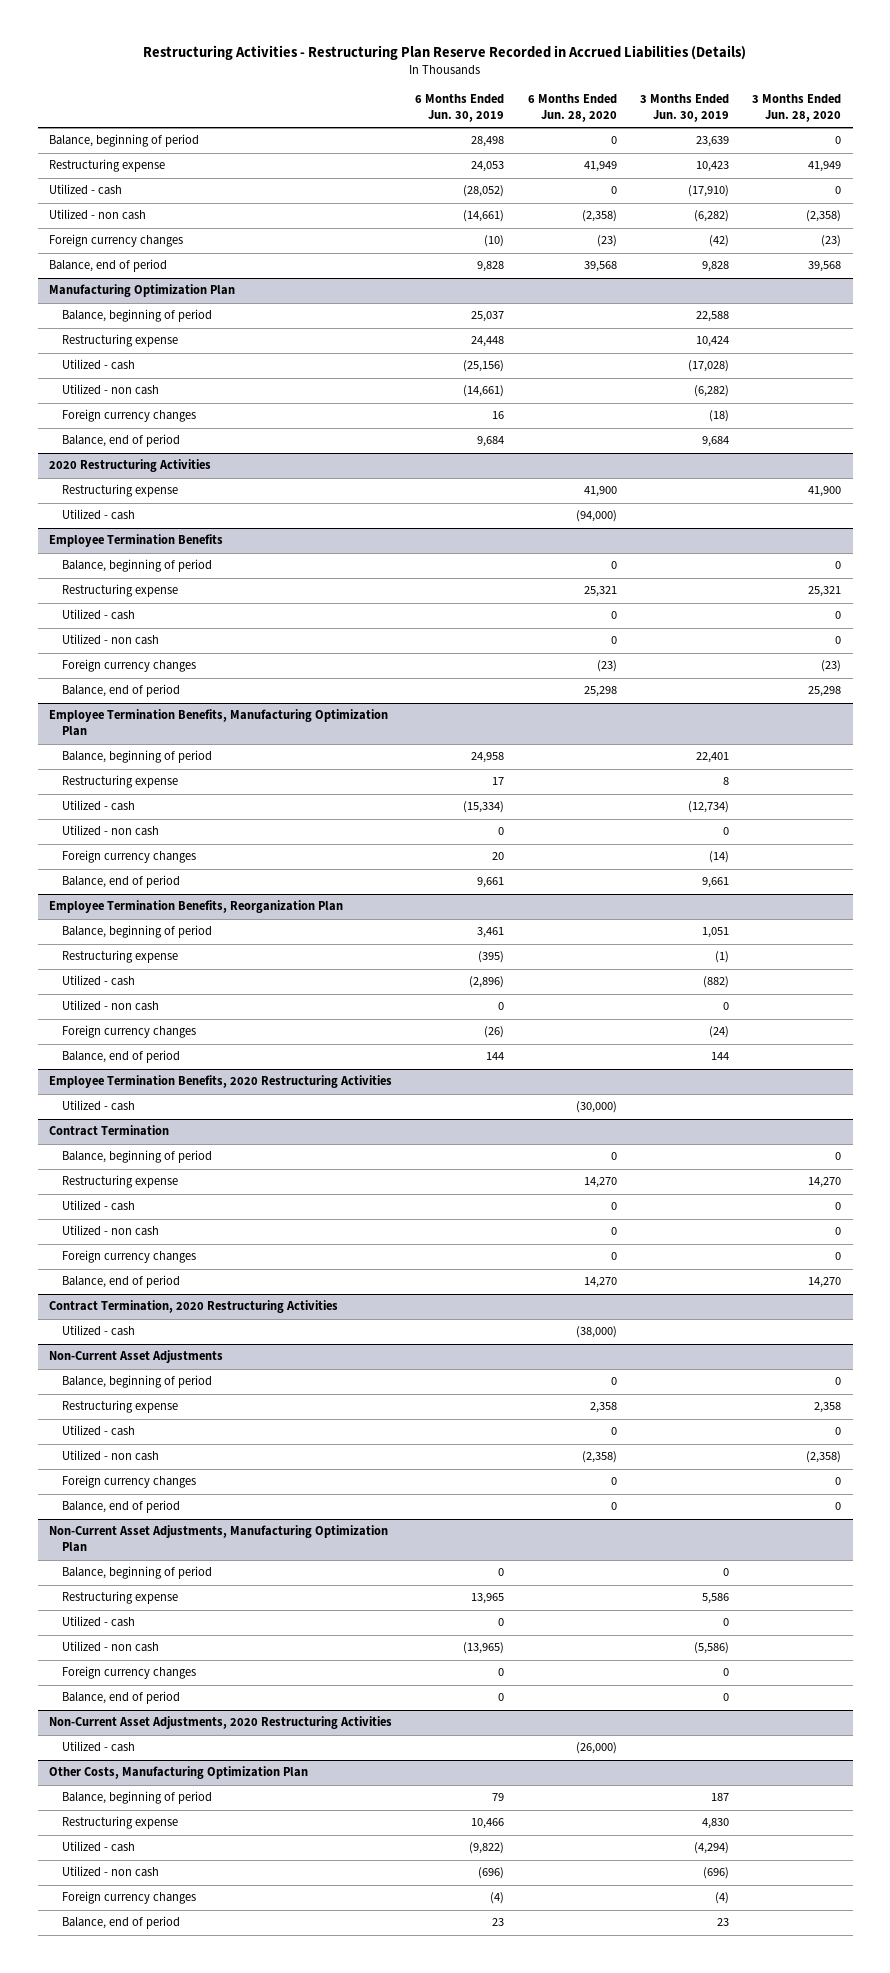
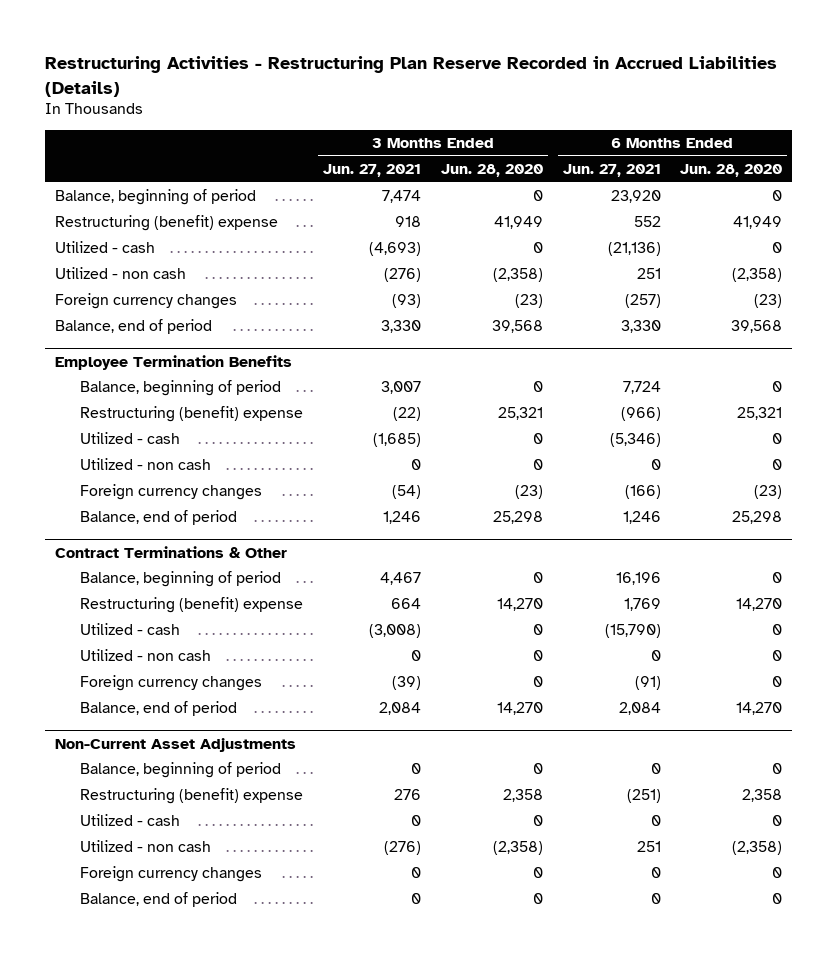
[415,94,505,123] 6 Months Ended Jun. 30, 2019 -> none
[639,94,729,123] 3 Months Ended Jun. 30, 2019 -> none
none -> [322,164,421,178] Jun. 27, 2021
none -> [562,164,661,178] Jun. 27, 2021
[49,159,166,173] Restructuring expense -> [55,215,279,232] Restructuring (benefit) expense
[49,284,236,298] Manufacturing Optimization Plan -> none
[61,309,212,323] Balance, beginning of period -> none
[61,334,178,348] Restructuring expense -> none
[61,359,135,371] Utilized - cash -> none
[61,384,159,396] Utilized - non cash -> none
[61,409,196,423] Foreign currency changes -> none
[61,434,180,448] Balance, end of period -> none
[49,459,212,473] 2020 Restructuring Activities -> none
[61,484,178,498] Restructuring expense -> none
[61,509,135,521] Utilized - cash -> none
[61,584,178,598] Restructuring expense -> [79,406,303,423] Restructuring (benefit) expense
[49,709,389,737] Employee Termination Benefits, Manufacturing Optimization Plan -> none
[61,750,212,764] Balance, beginning of period -> none
[61,775,178,789] Restructuring expense -> none
[61,800,135,812] Utilized - cash -> none
[61,825,159,837] Utilized - non cash -> none
[61,850,196,864] Foreign currency changes -> none
[61,875,180,889] Balance, end of period -> none
[49,900,344,914] Employee Termination Benefits, Reorganization Plan -> none
[61,925,212,939] Balance, beginning of period -> none
[61,950,178,964] Restructuring expense -> none
[61,975,135,987] Utilized - cash -> none
[61,1000,159,1012] Utilized - non cash -> none
[61,1025,196,1039] Foreign currency changes -> none
[61,1050,180,1064] Balance, end of period -> none
[49,1075,393,1089] Employee Termination Benefits, 2020 Restructuring Activities -> none
[61,1100,135,1112] Utilized - cash -> none
[49,1125,170,1137] Contract Termination -> [55,545,288,558] Contract Terminations & Other
[61,1175,178,1189] Restructuring expense -> [79,597,303,614] Restructuring (benefit) expense
[49,1300,339,1314] Contract Termination, 2020 Restructuring Activities -> none
[61,1325,135,1337] Utilized - cash -> none
[61,1400,178,1414] Restructuring expense -> [79,788,303,805] Restructuring (benefit) expense
[49,1525,389,1553] Non-Current Asset Adjustments, Manufacturing Optimization Plan -> none
[61,1566,212,1580] Balance, beginning of period -> none
[61,1591,178,1605] Restructuring expense -> none
[61,1616,135,1628] Utilized - cash -> none
[61,1641,159,1653] Utilized - non cash -> none
[61,1666,196,1680] Foreign currency changes -> none
[61,1691,180,1705] Balance, end of period -> none
[49,1716,393,1730] Non-Current Asset Adjustments, 2020 Restructuring Activities -> none
[61,1741,135,1753] Utilized - cash -> none
[49,1766,309,1780] Other Costs, Manufacturing Optimization Plan -> none
[61,1791,212,1805] Balance, beginning of period -> none
[61,1816,178,1830] Restructuring expense -> none
[61,1841,135,1853] Utilized - cash -> none
[61,1866,159,1878] Utilized - non cash -> none
[61,1891,196,1905] Foreign currency changes -> none
[61,1916,180,1930] Balance, end of period -> none

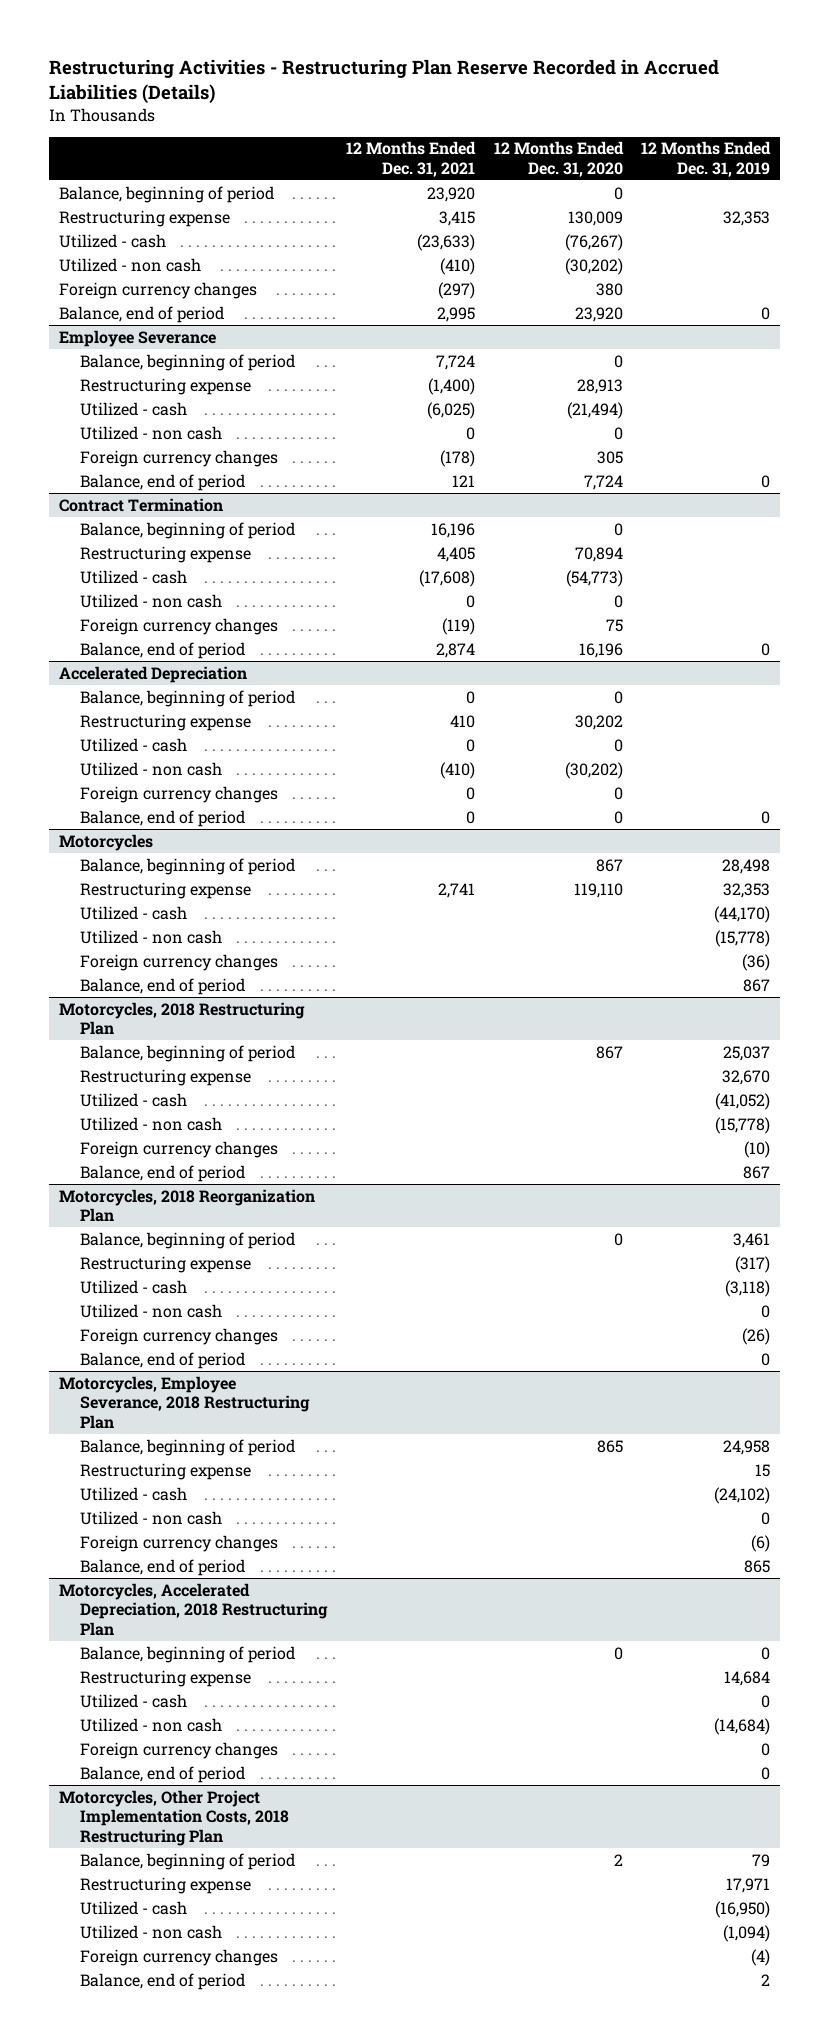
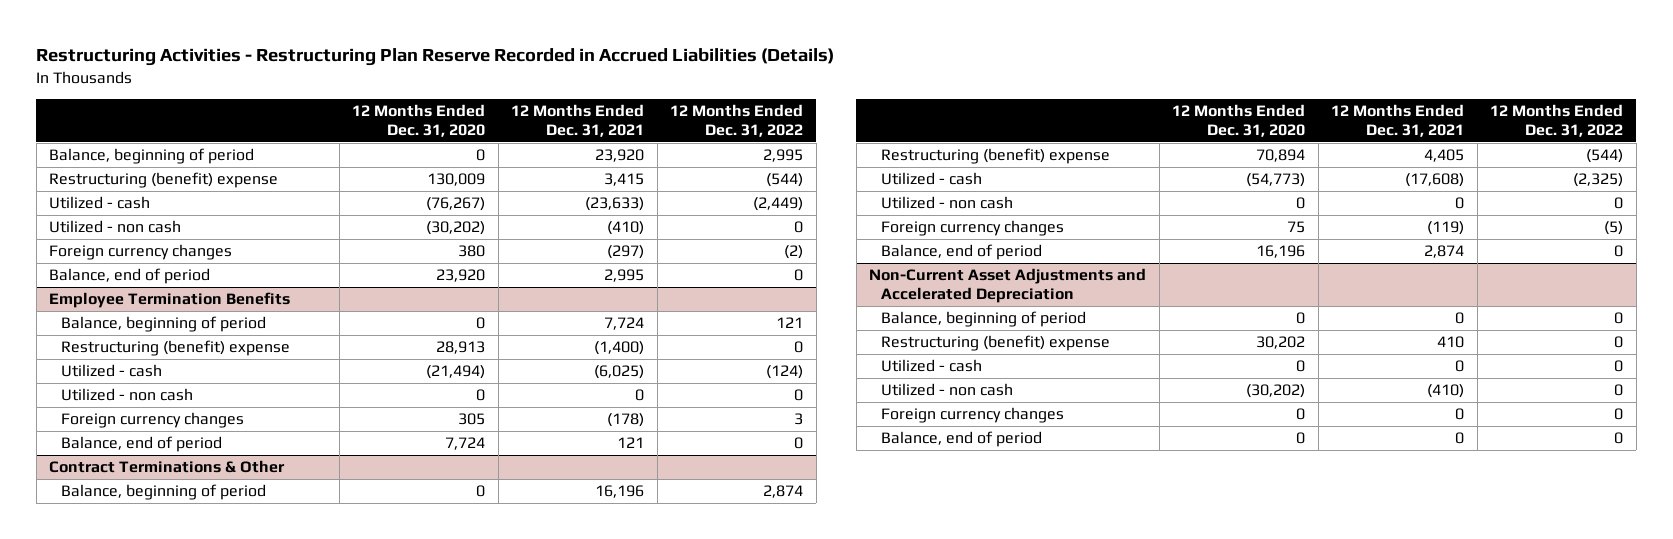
[641,141,772,177] 12 Months Ended Dec. 31, 2019 -> none
none -> [670,104,804,137] 12 Months Ended Dec. 31, 2022
[58,209,230,227] Restructuring expense -> [49,172,279,189] Restructuring (benefit) expense
[58,329,216,347] Employee Severance -> [49,292,291,309] Employee Termination Benefits
[79,377,251,395] Restructuring expense -> [60,340,290,357] Restructuring (benefit) expense
[58,497,223,512] Contract Termination -> [49,460,286,474] Contract Terminations & Other
[79,545,251,563] Restructuring expense -> [880,148,1110,165] Restructuring (benefit) expense
[58,665,247,683] Accelerated Depreciation -> [869,268,1147,304] Non-Current Asset Adjustments and Accelerated Depreciation
[79,713,251,731] Restructuring expense -> [880,335,1110,352] Restructuring (benefit) expense
[58,833,153,851] Motorcycles -> none
[79,857,295,875] Balance, beginning of period -> none
[79,881,251,899] Restructuring expense -> none
[79,905,187,920] Utilized - cash -> none
[79,929,222,944] Utilized - non cash -> none
[79,953,278,971] Foreign currency changes -> none
[79,977,245,995] Balance, end of period -> none
[58,1001,305,1036] Motorcycles, 2018 Restructuring Plan -> none
[79,1044,295,1062] Balance, beginning of period -> none
[79,1068,251,1086] Restructuring expense -> none
[79,1092,187,1107] Utilized - cash -> none
[79,1116,222,1131] Utilized - non cash -> none
[79,1140,278,1158] Foreign currency changes -> none
[79,1164,245,1182] Balance, end of period -> none
[58,1188,315,1223] Motorcycles, 2018 Reorganization Plan -> none
[79,1231,295,1249] Balance, beginning of period -> none
[79,1255,251,1273] Restructuring expense -> none
[79,1279,187,1294] Utilized - cash -> none
[79,1303,222,1318] Utilized - non cash -> none
[79,1327,278,1345] Foreign currency changes -> none
[79,1351,245,1369] Balance, end of period -> none
[58,1375,310,1429] Motorcycles, Employee Severance, 2018 Restructuring Plan -> none
[79,1438,295,1456] Balance, beginning of period -> none
[79,1462,251,1480] Restructuring expense -> none
[79,1486,187,1501] Utilized - cash -> none
[79,1510,222,1525] Utilized - non cash -> none
[79,1534,278,1552] Foreign currency changes -> none
[79,1558,245,1576] Balance, end of period -> none
[58,1582,328,1636] Motorcycles, Accelerated Depreciation, 2018 Restructuring Plan -> none
[79,1645,295,1663] Balance, beginning of period -> none
[79,1669,251,1687] Restructuring expense -> none
[79,1693,187,1708] Utilized - cash -> none
[79,1717,222,1732] Utilized - non cash -> none
[79,1741,278,1759] Foreign currency changes -> none
[79,1765,245,1783] Balance, end of period -> none
[58,1789,289,1846] Motorcycles, Other Project Implementation Costs, 2018 Restructuring Plan -> none
[79,1852,295,1870] Balance, beginning of period -> none
[79,1876,251,1894] Restructuring expense -> none
[79,1900,187,1915] Utilized - cash -> none
[79,1924,222,1939] Utilized - non cash -> none
[79,1948,278,1966] Foreign currency changes -> none
[79,1972,245,1990] Balance, end of period -> none

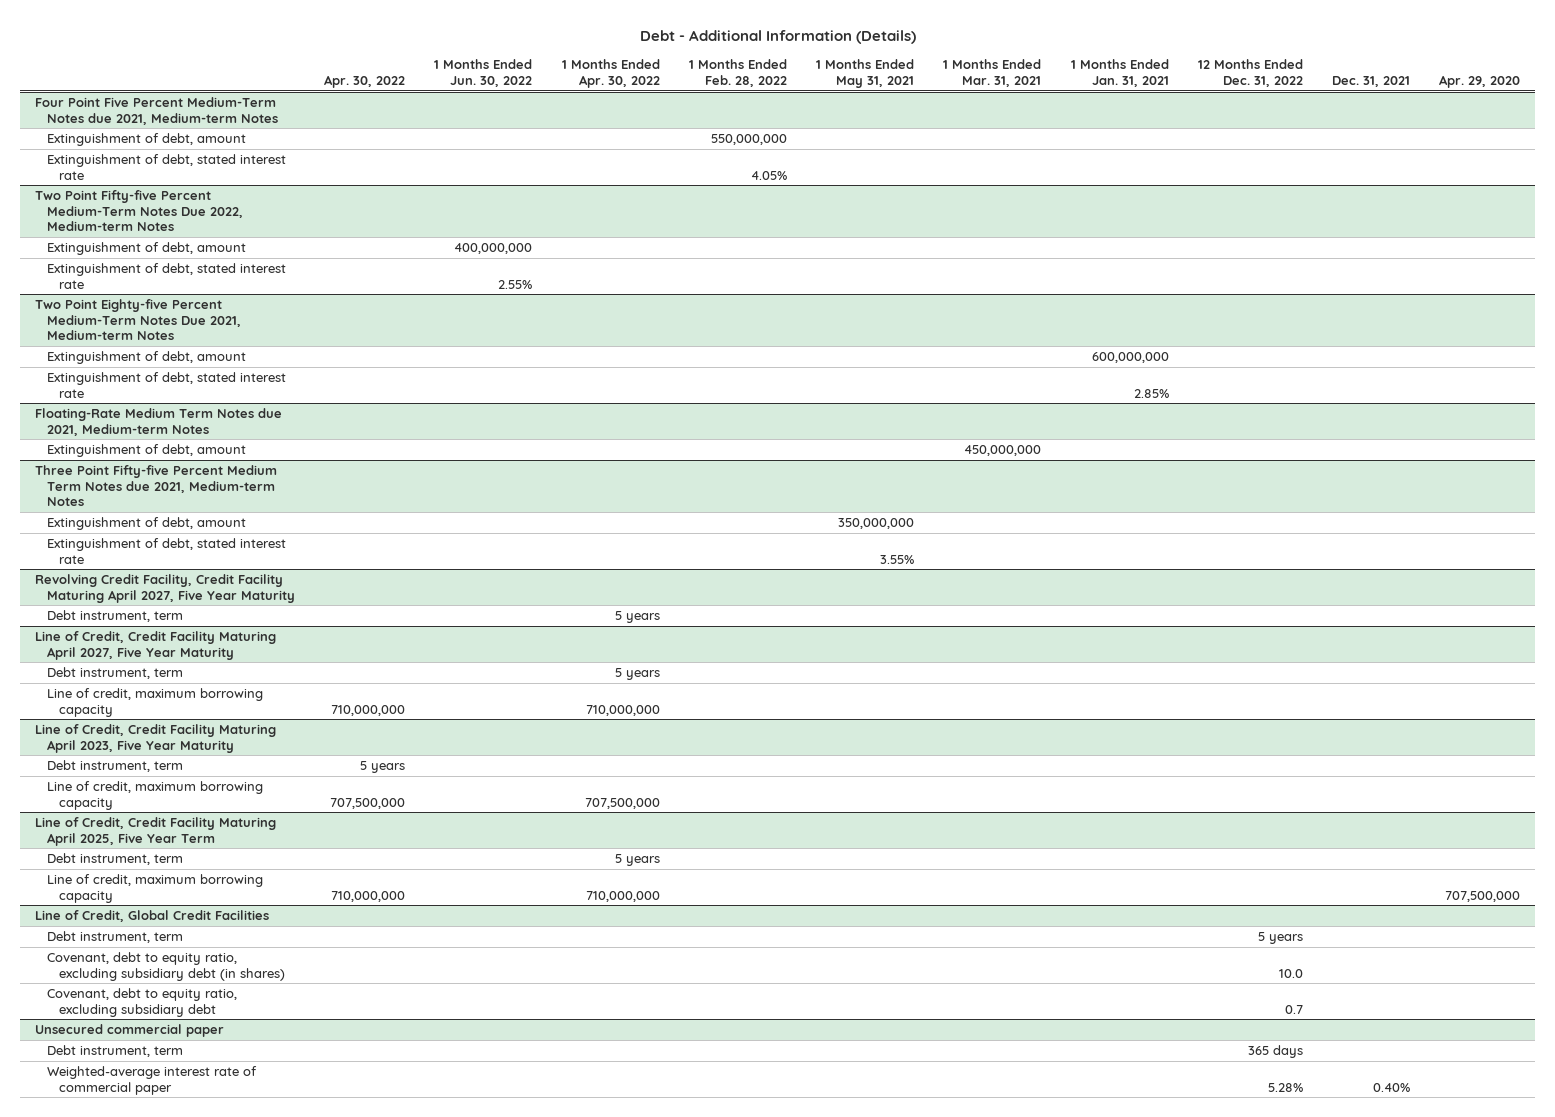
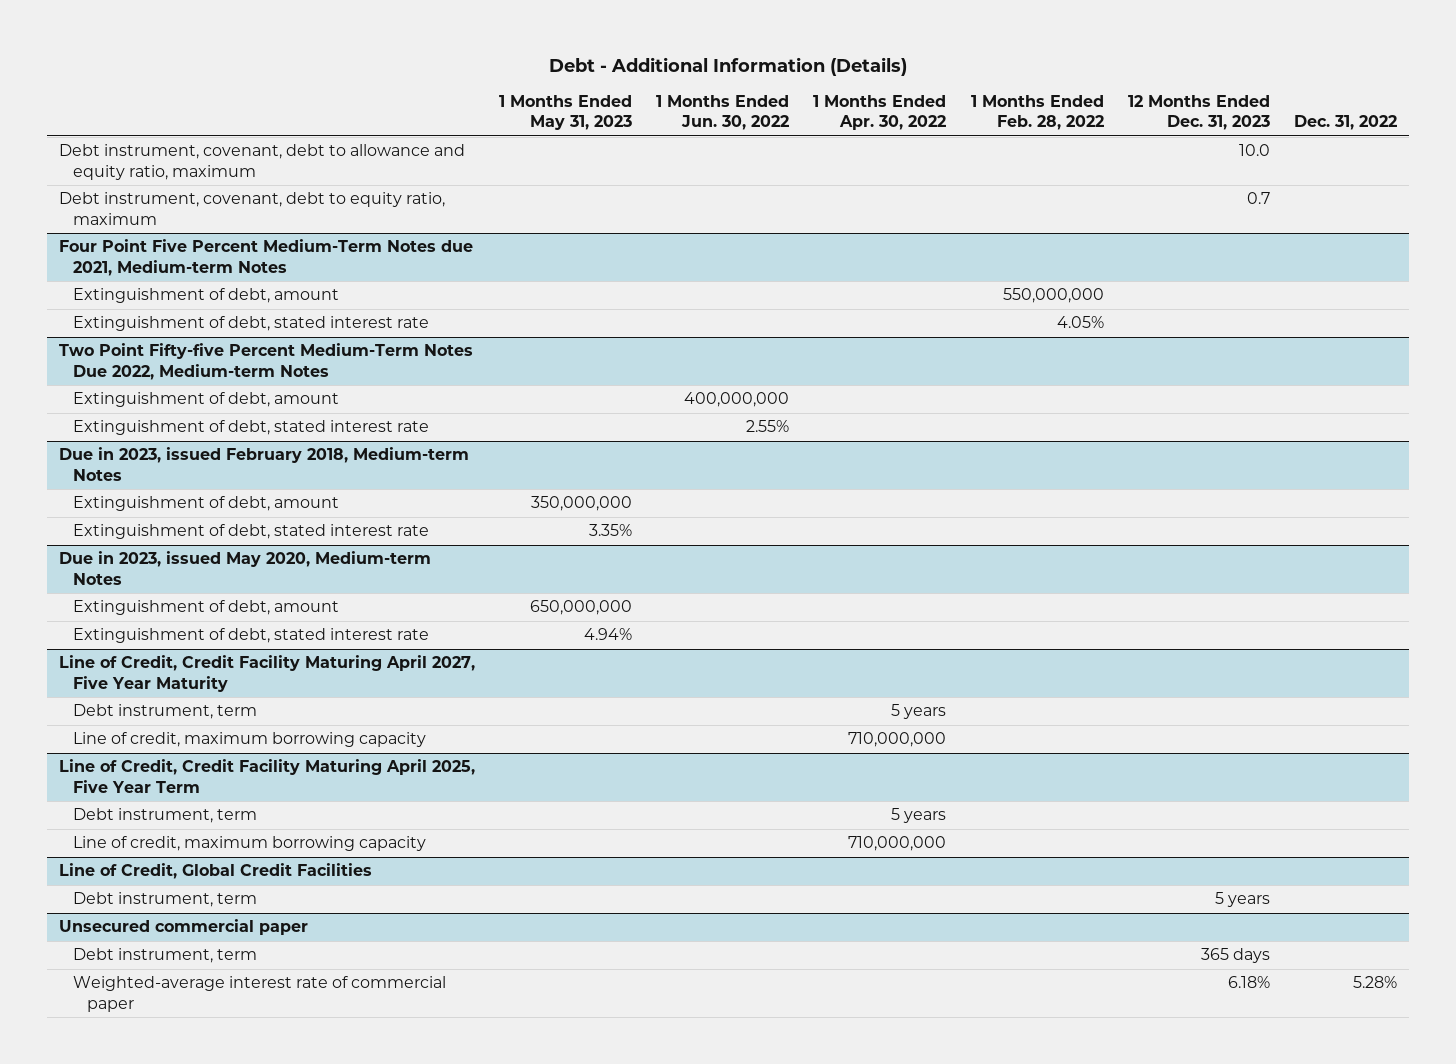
[324,74,406,88] Apr. 30, 2022 -> none
[816,59,915,88] 1 Months Ended May 31, 2021 -> none
[943,59,1042,87] 1 Months Ended Mar. 31, 2021 -> none
[1070,59,1169,87] 1 Months Ended Jan. 31, 2021 -> none
[1197,59,1303,87] 12 Months Ended Dec. 31, 2022 -> none
[1332,75,1411,87] Dec. 31, 2021 -> none
[1439,74,1521,88] Apr. 29, 2020 -> none
none -> [499,94,633,131] 1 Months Ended May 31, 2023
none -> [1127,94,1270,131] 12 Months Ended Dec. 31, 2023
none -> [1293,115,1397,131] Dec. 31, 2022
none -> [59,144,466,180] Debt instrument, covenant, debt to allowance and equity ratio, maximum
none -> [59,192,446,225] Debt instrument, covenant, debt to equity ratio, maximum
[34,299,241,341] Two Point Eighty-five Percent Medium-Term Notes Due 2021, Medium-term Notes -> none
[46,351,246,365] Extinguishment of debt, amount -> none
[46,372,286,398] Extinguishment of debt, stated interest rate -> none
[34,408,282,436] Floating-Rate Medium Term Notes due 2021, Medium-term Notes -> none
[46,444,246,458] Extinguishment of debt, amount -> none
[34,465,277,507] Three Point Fifty-five Percent Medium Term Notes due 2021, Medium-term Notes -> none
[46,517,246,531] Extinguishment of debt, amount -> none
[46,538,286,564] Extinguishment of debt, stated interest rate -> none
[34,574,295,603] Revolving Credit Facility, Credit Facility Maturing April 2027, Five Year Maturity -> none
[46,610,183,623] Debt instrument, term -> none
none -> [59,447,470,481] Due in 2023, issued February 2018, Medium-term Notes
none -> [72,496,339,512] Extinguishment of debt, amount
none -> [72,524,429,540] Extinguishment of debt, stated interest rate
none -> [59,551,432,585] Due in 2023, issued May 2020, Medium-term Notes
none -> [72,600,339,616] Extinguishment of debt, amount
none -> [72,628,429,644] Extinguishment of debt, stated interest rate
[34,724,276,753] Line of Credit, Credit Facility Maturing April 2023, Five Year Maturity -> none
[46,760,183,773] Debt instrument, term -> none
[46,781,263,810] Line of credit, maximum borrowing capacity -> none
[46,952,286,981] Covenant, debt to equity ratio, excluding subsidiary debt (in shares) -> none
[46,988,237,1017] Covenant, debt to equity ratio, excluding subsidiary debt -> none

